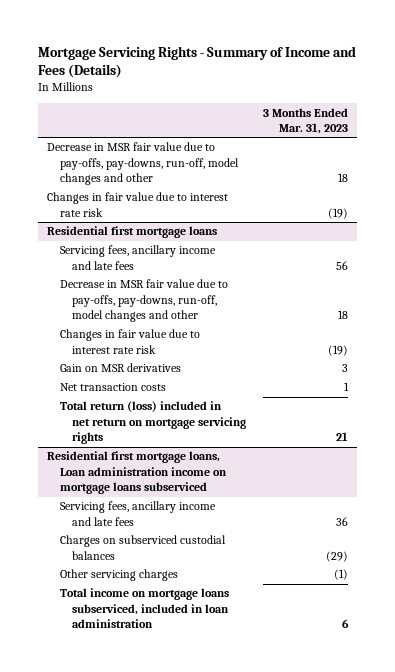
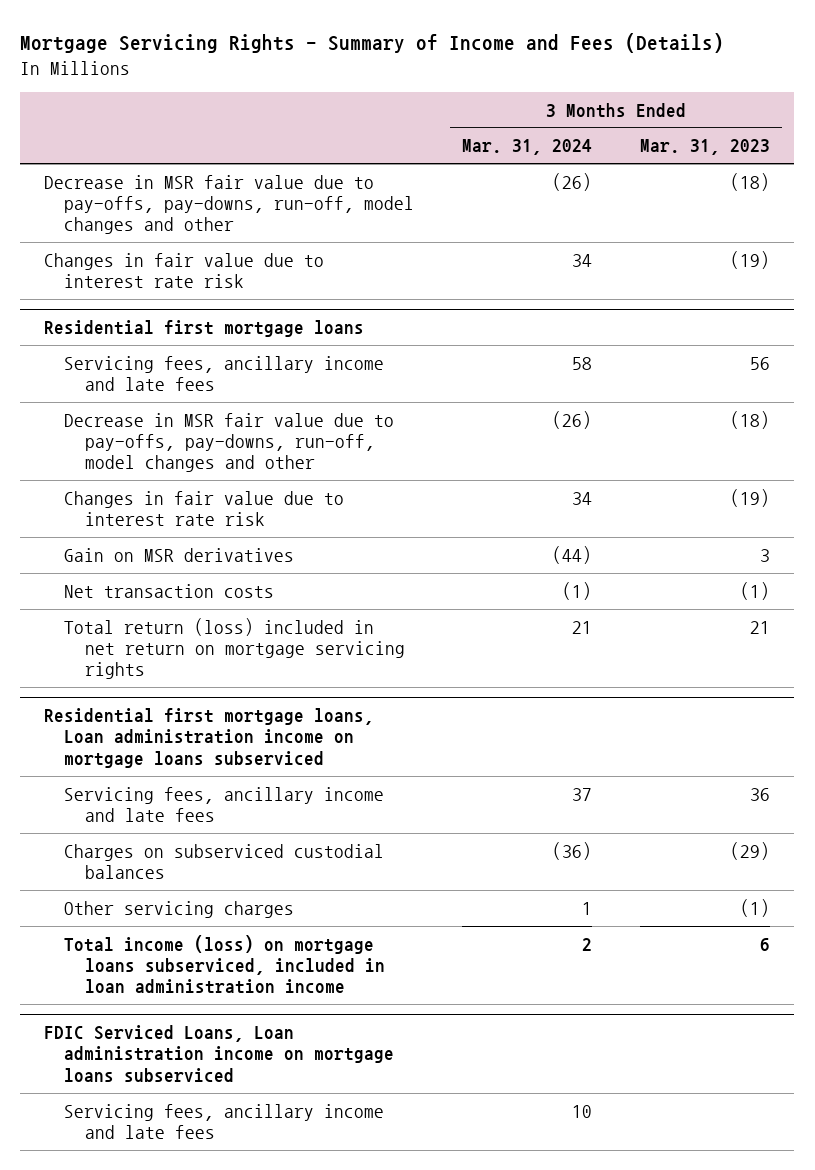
none -> [462,139,593,156] Mar. 31, 2024
[338,173,349,183] 18 -> [730,172,771,191] (18)
[338,310,349,320] 18 -> [730,410,771,429] (18)
[344,382,350,392] 1 -> [740,581,771,600] (1)
[59,588,230,629] Total income on mortgage loans subserviced, included in loan administration -> [64,934,385,995] Total income (loss) on mortgage loans subserviced, included in loan administration income
none -> [44,1025,395,1083] FDIC Serviced Loans, Loan administration income on mortgage loans subserviced
none -> [64,1103,385,1139] Servicing fees, ancillary income and late fees

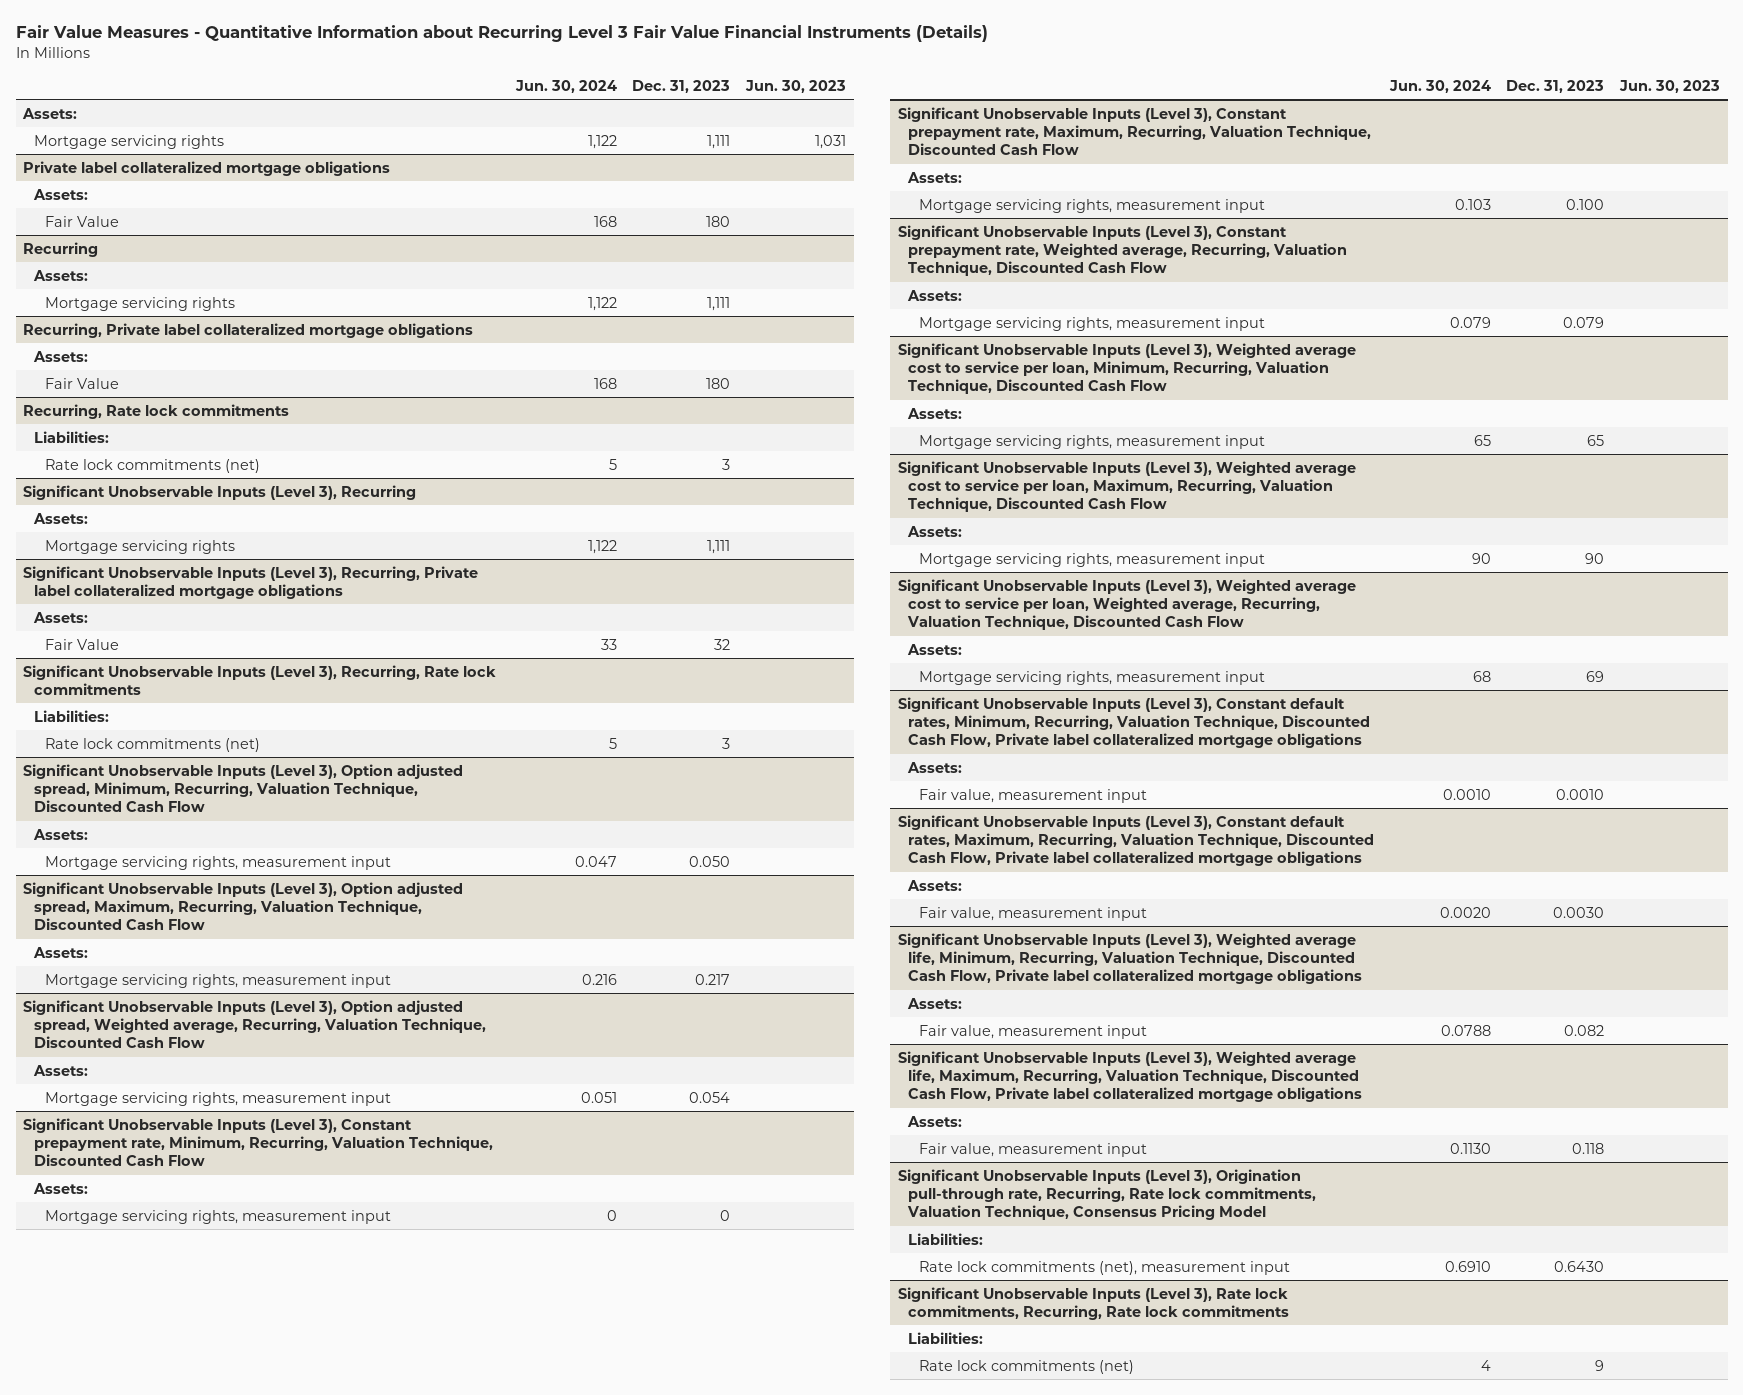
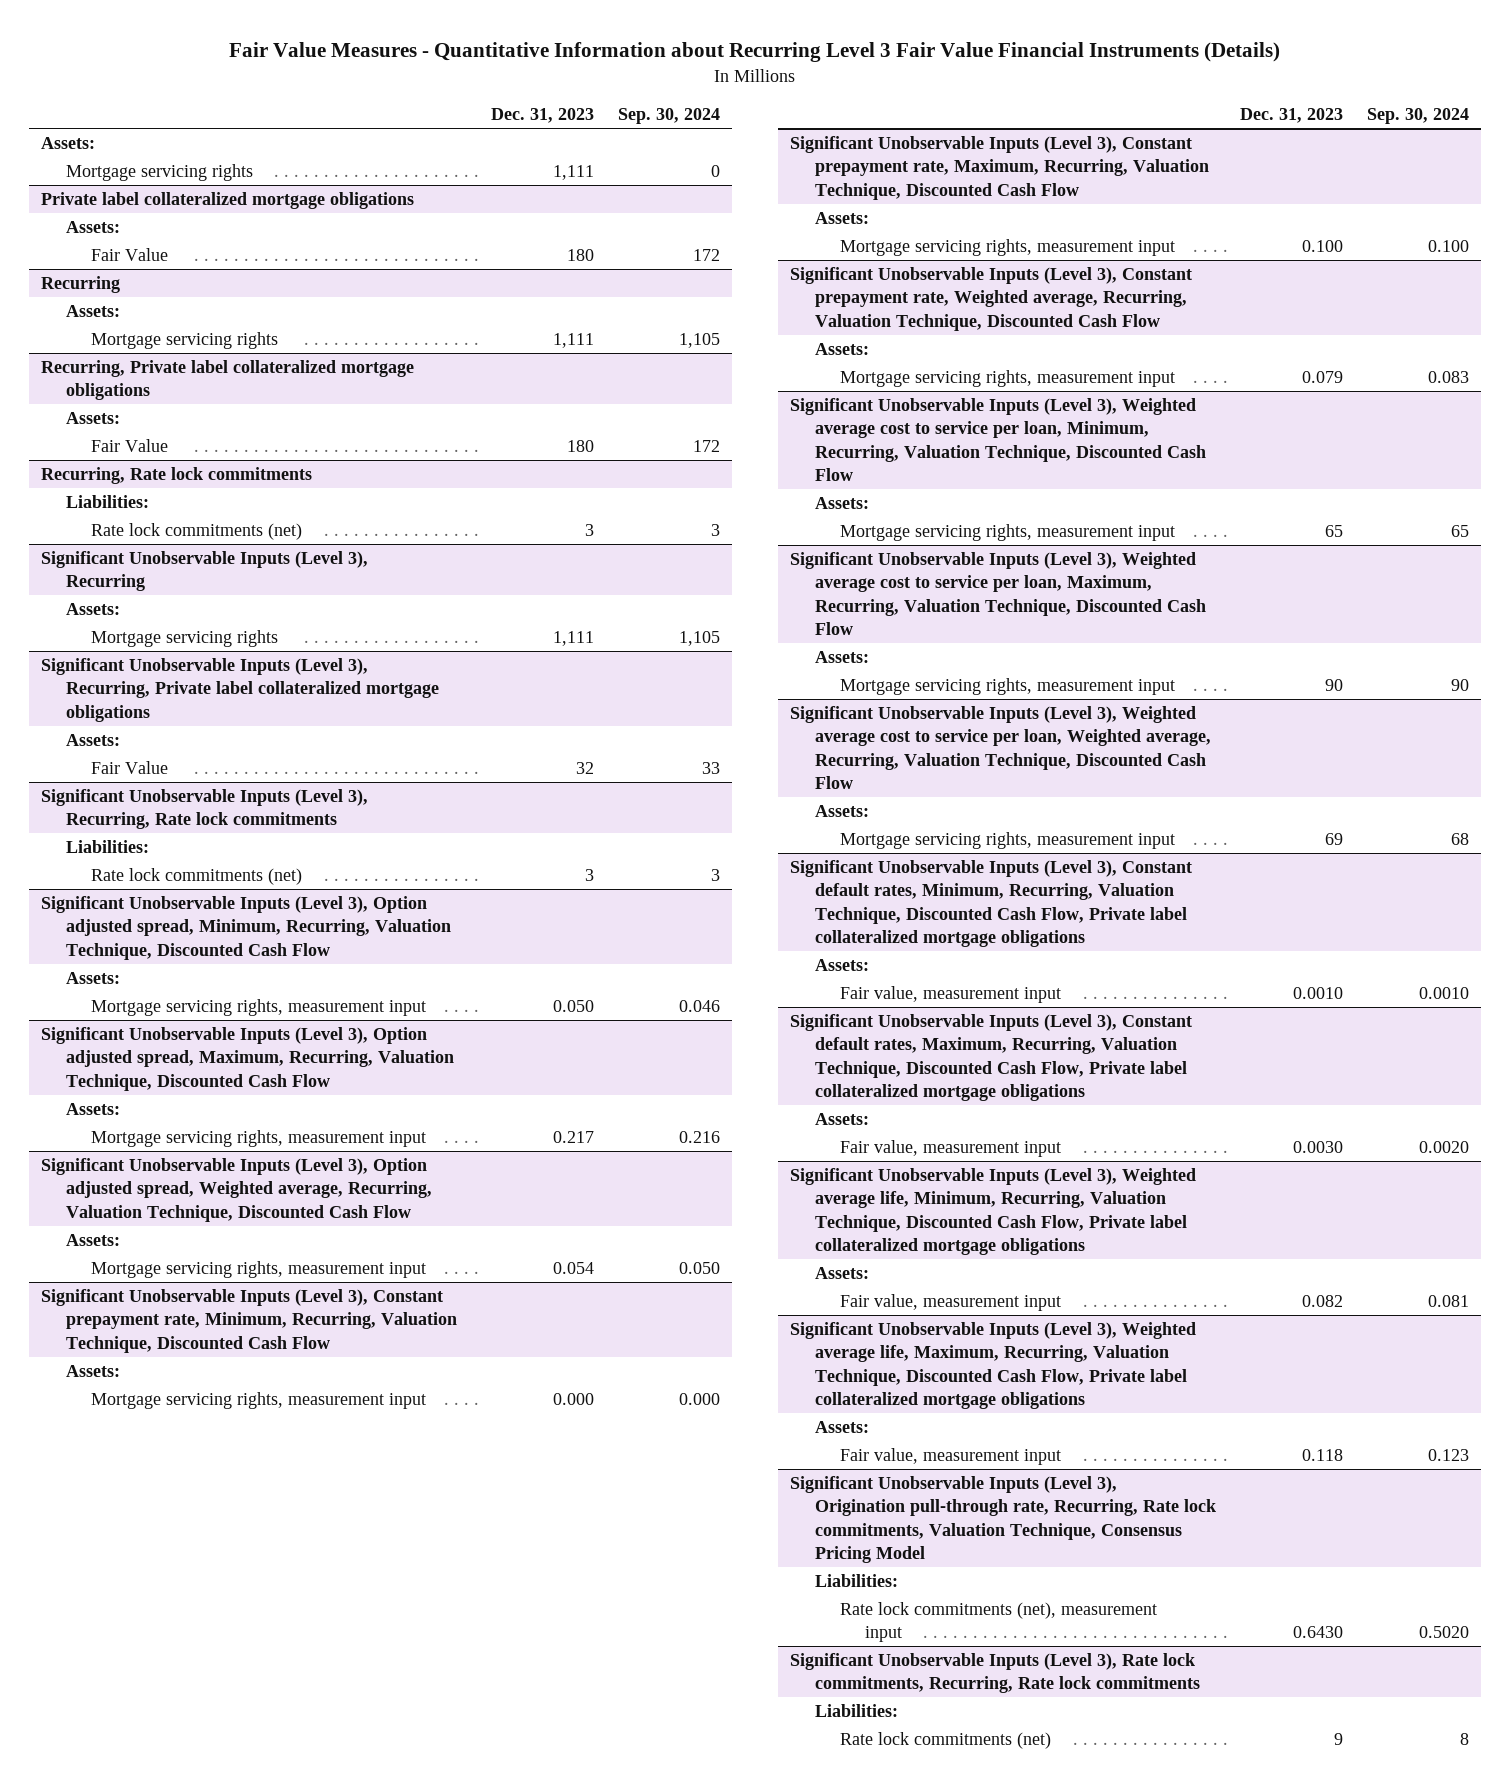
[514,79,617,93] Jun. 30, 2024 -> none
[744,79,846,93] Jun. 30, 2023 -> none
none -> [618,108,721,125] Sep. 30, 2024
[720,1209,731,1221] 0 -> [553,1392,595,1405] 0.000

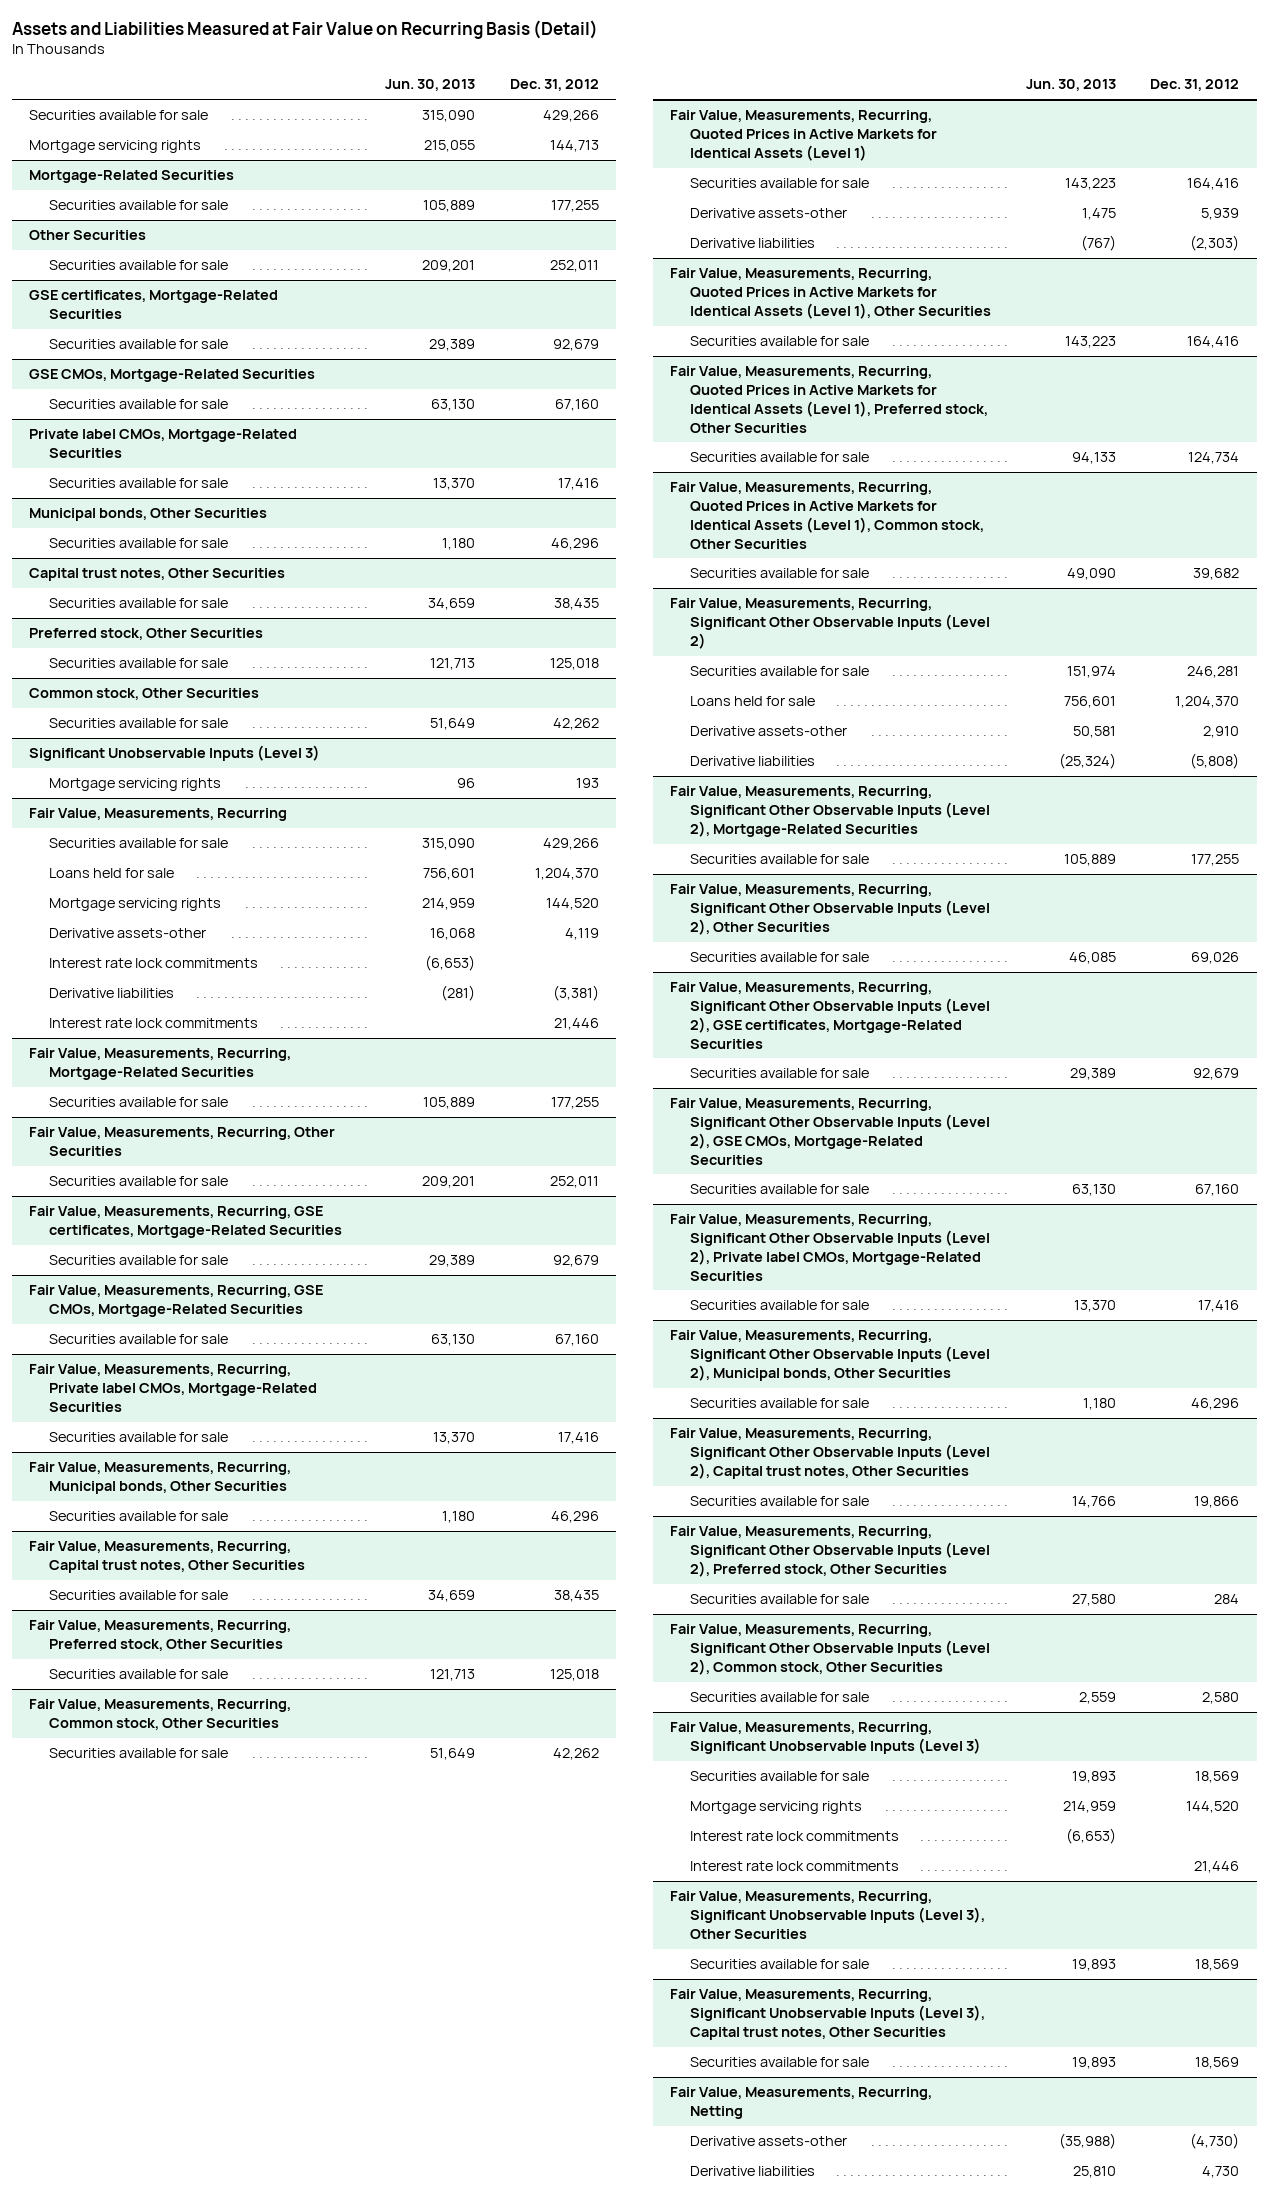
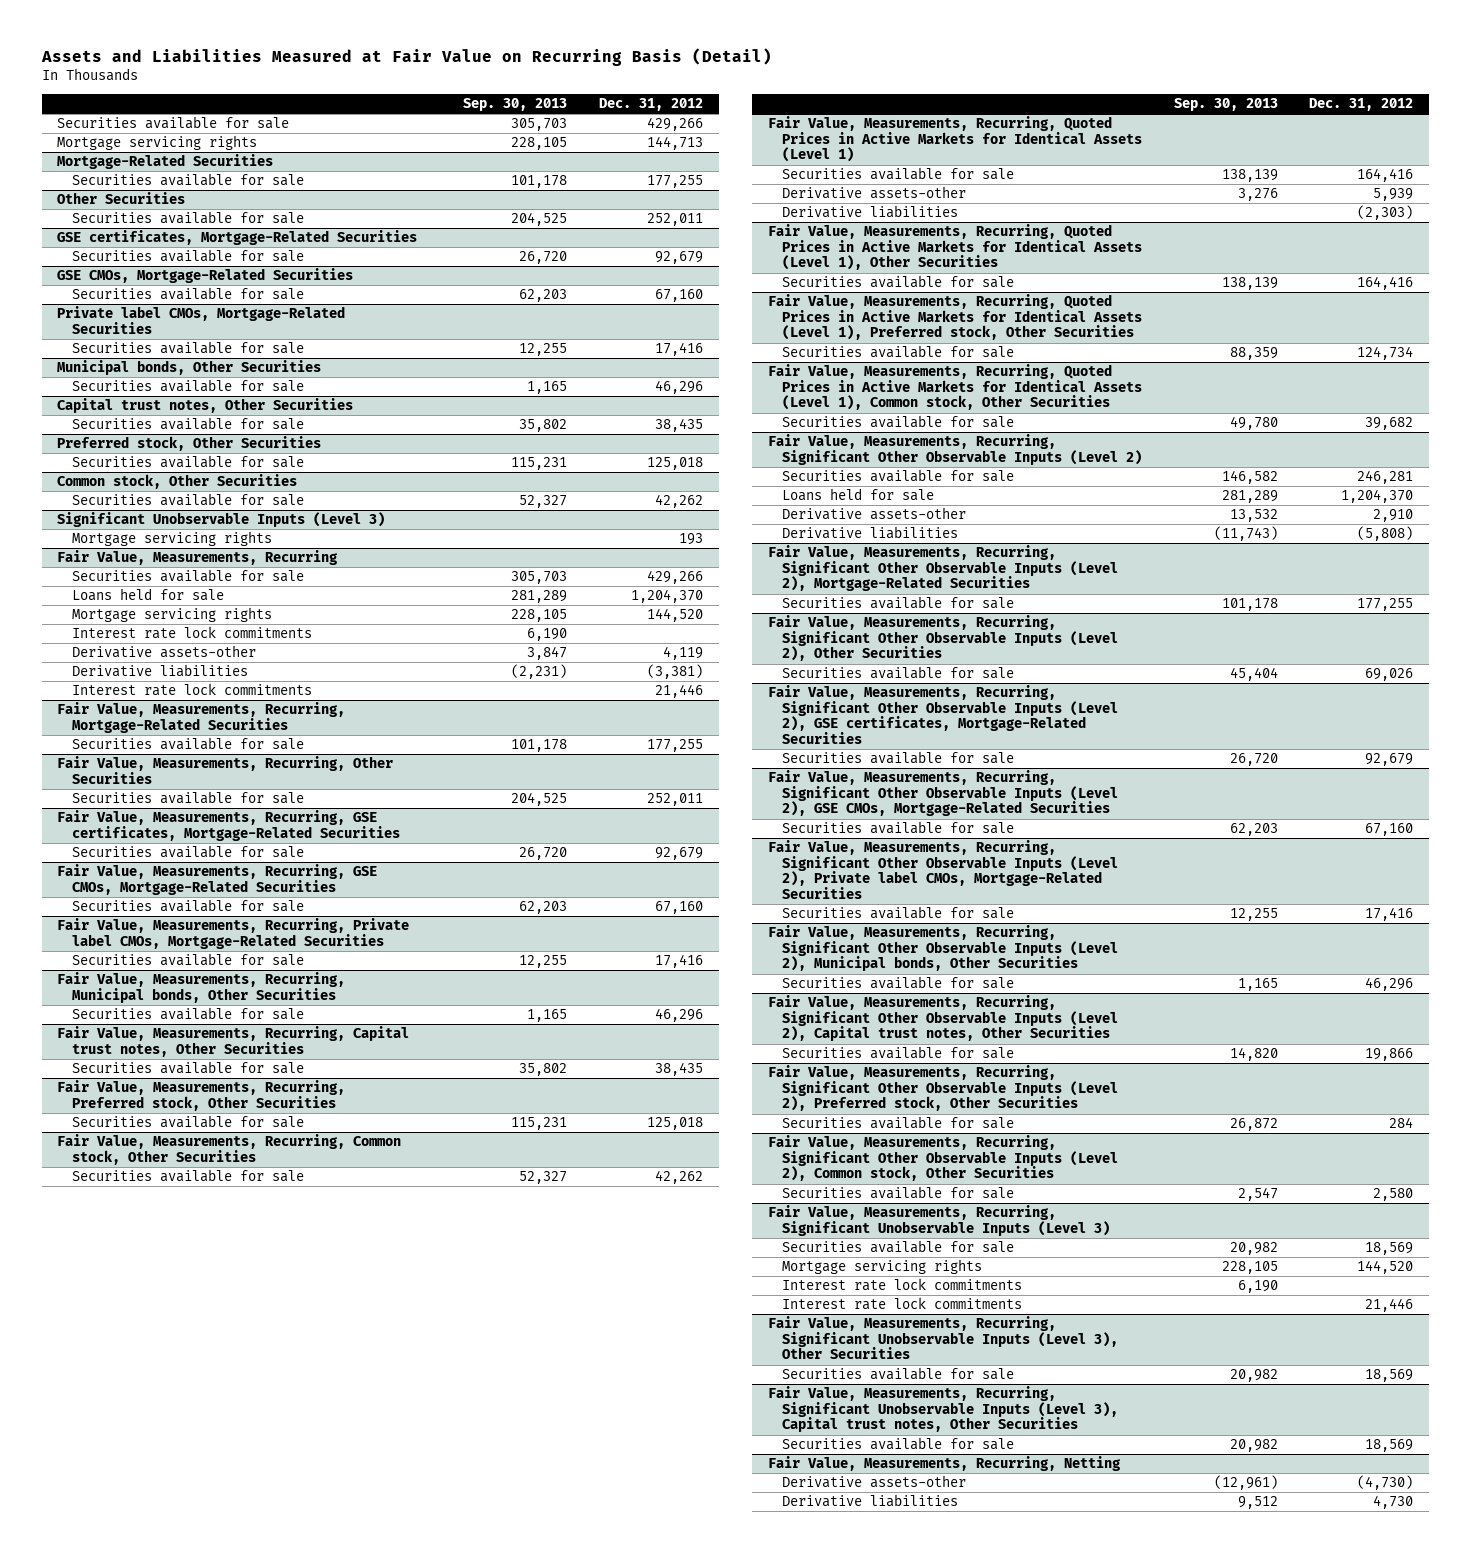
[385,79,476,92] Jun. 30, 2013 -> none
none -> [463,98,568,112] Sep. 30, 2013
[49,928,207,939] Derivative assets-other -> [71,645,256,659] Derivative assets-other

